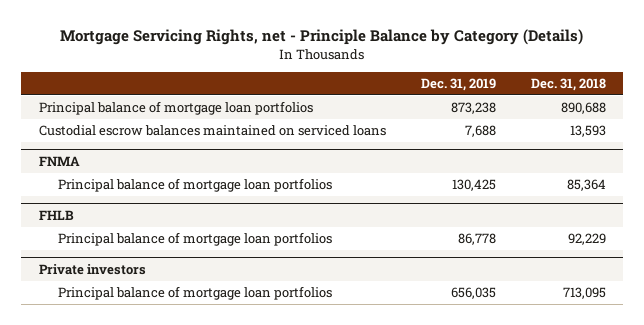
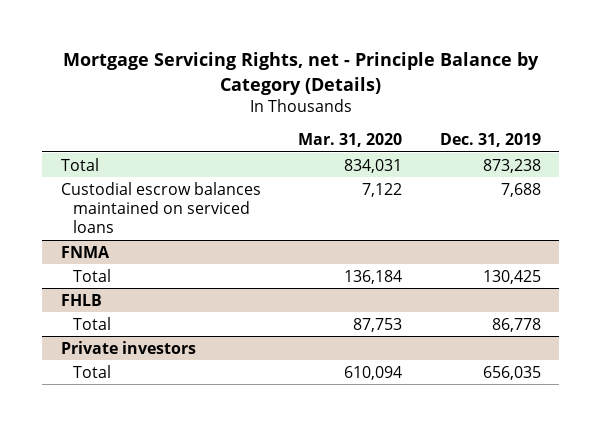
[530,77,606,91] Dec. 31, 2018 -> none
none -> [298,133,403,148] Mar. 31, 2020
[38,101,313,116] Principal balance of mortgage loan portfolios -> [60,157,99,171] Total
[58,178,333,193] Principal balance of mortgage loan portfolios -> [73,268,112,282] Total
[58,232,333,247] Principal balance of mortgage loan portfolios -> [73,316,112,330] Total
[58,286,333,301] Principal balance of mortgage loan portfolios -> [73,364,112,378] Total

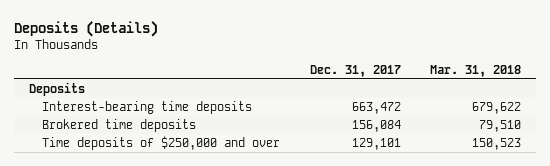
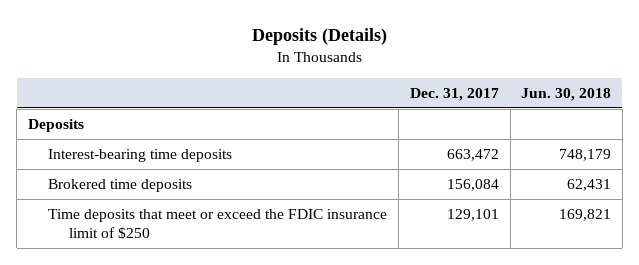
[430,65,522,78] Mar. 31, 2018 -> none
none -> [521,88,612,102] Jun. 30, 2018
[41,136,280,151] Time deposits of $250,000 and over -> [48,209,388,239] Time deposits that meet or exceed the FDIC insurance limit of $250

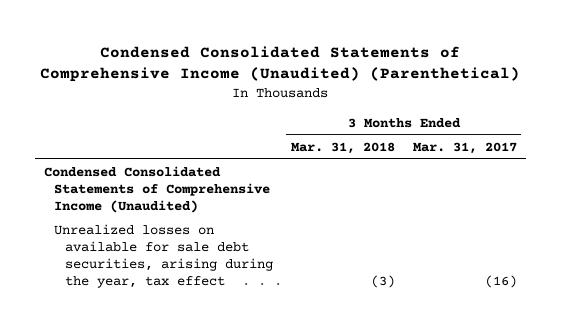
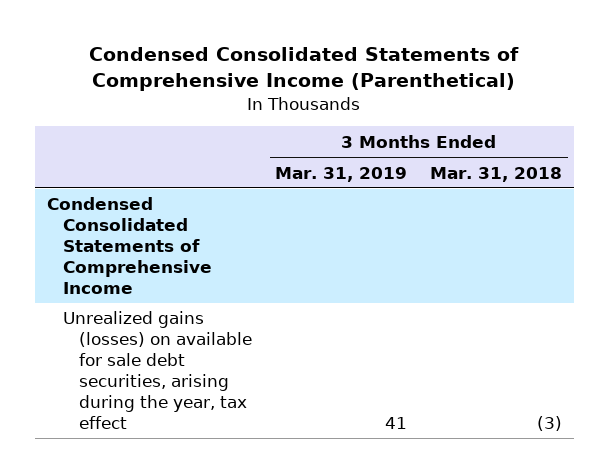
[40,45,521,83] Condensed Consolidated Statements of Comprehensive Income (Unaudited) (Parenthetical) -> [89,47,520,92] Condensed Consolidated Statements of Comprehensive Income (Parenthetical)
[412,141,517,154] Mar. 31, 2017 -> none
none -> [275,166,408,182] Mar. 31, 2019
[43,166,271,213] Condensed Consolidated Statements of Comprehensive Income (Unaudited) -> [46,197,213,295] Condensed Consolidated Statements of Comprehensive Income
[54,224,273,288] Unrealized losses on available for sale debt securities, arising during the year, tax effect -> [63,311,253,430] Unrealized gains (losses) on available for sale debt securities, arising during the year, tax effect

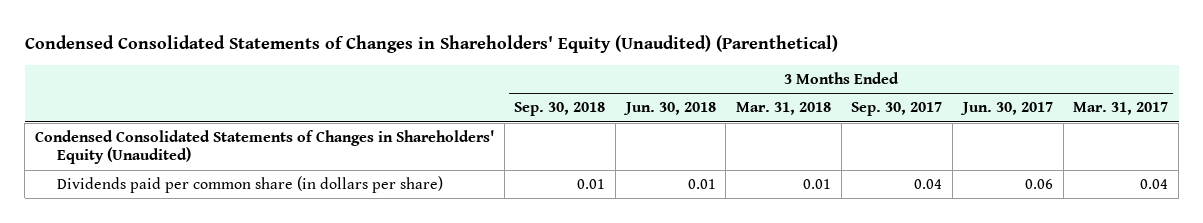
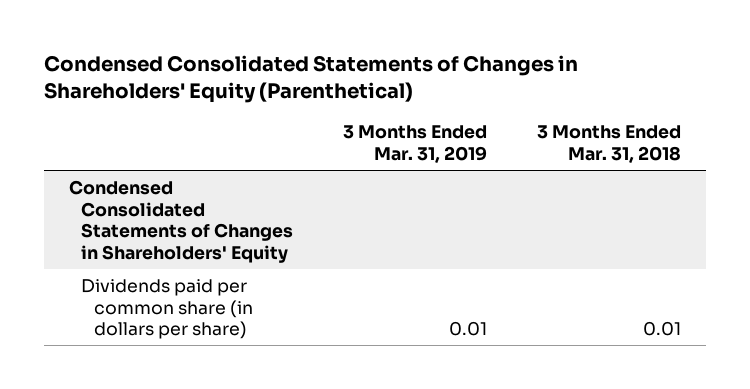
[24,35,838,54] Condensed Consolidated Statements of Changes in Shareholders' Equity (Unaudited) (Parenthetical) -> [44,55,579,104] Condensed Consolidated Statements of Changes in Shareholders' Equity (Parenthetical)
[514,102,606,117] Sep. 30, 2018 -> none
[622,102,716,116] Jun. 30, 2018 -> none
[851,102,943,117] Sep. 30, 2017 -> none
[959,102,1053,116] Jun. 30, 2017 -> none
[1073,102,1169,116] Mar. 31, 2017 -> none
none -> [343,125,488,164] 3 Months Ended Mar. 31, 2019
[34,130,494,165] Condensed Consolidated Statements of Changes in Shareholders' Equity (Unaudited) -> [69,179,294,264] Condensed Consolidated Statements of Changes in Shareholders' Equity

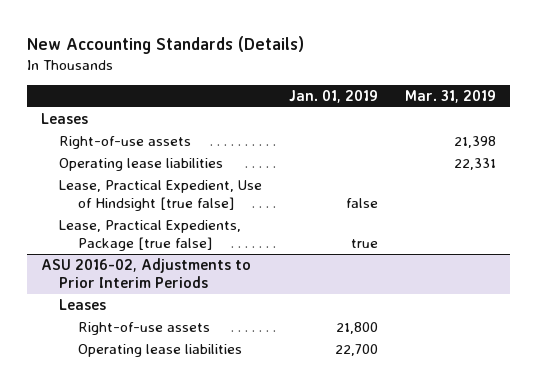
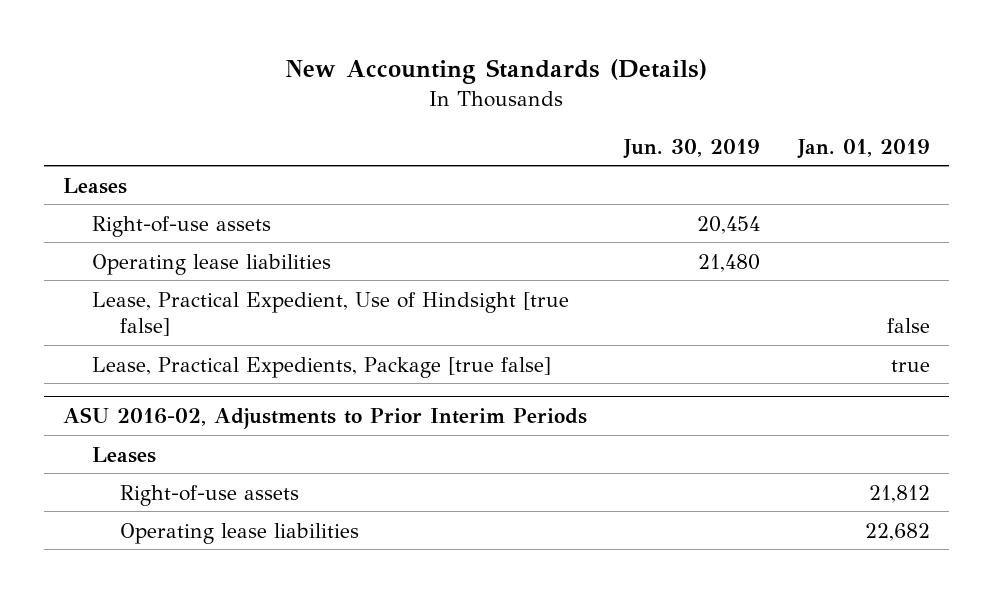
[405,89,497,103] Mar. 31, 2019 -> none
none -> [623,138,761,159] Jun. 30, 2019
[336,322,379,335] 21,800 -> [868,484,930,503] 21,812
[335,344,379,357] 22,700 -> [864,522,930,541] 22,682

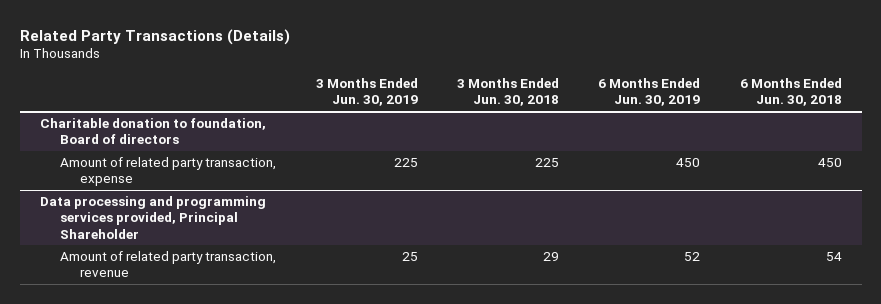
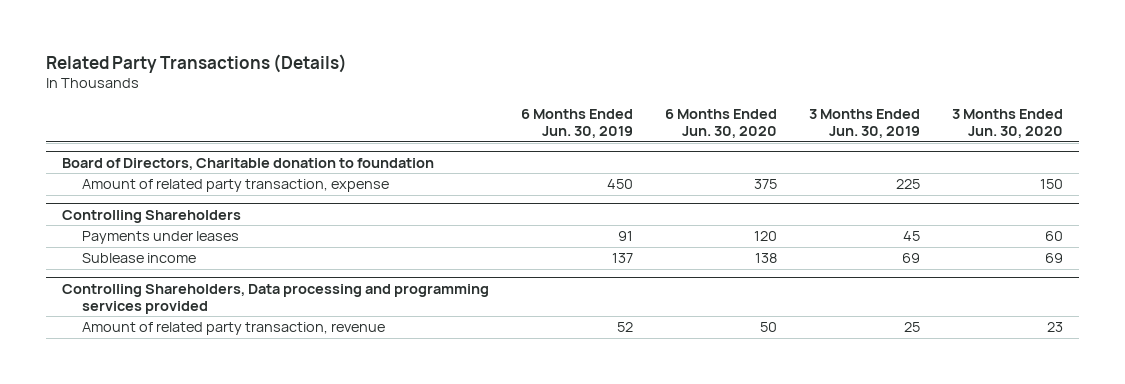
[456,78,559,107] 3 Months Ended Jun. 30, 2018 -> none
[739,78,842,107] 6 Months Ended Jun. 30, 2018 -> none
none -> [664,109,777,139] 6 Months Ended Jun. 30, 2020
none -> [952,109,1064,139] 3 Months Ended Jun. 30, 2020
[39,118,266,145] Charitable donation to foundation, Board of directors -> [61,157,434,170] Board of Directors, Charitable donation to foundation
none -> [61,209,241,223] Controlling Shareholders
none -> [81,231,239,245] Payments under leases
none -> [81,253,196,264] Sublease income
[39,196,266,239] Data processing and programming services provided, Principal Shareholder -> [61,283,489,314] Controlling Shareholders, Data processing and programming services provided

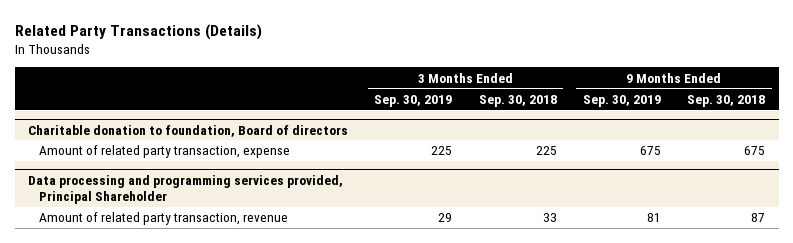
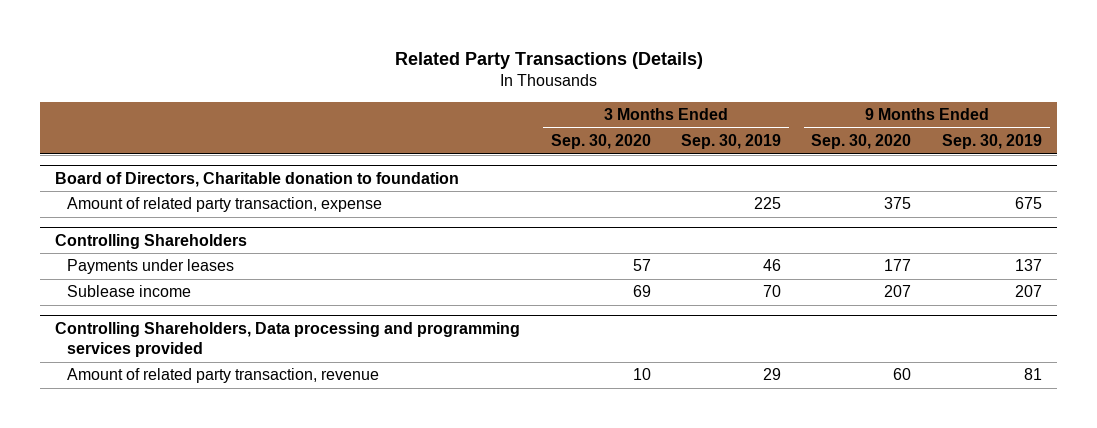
[478,94,557,107] Sep. 30, 2018 -> none
[687,94,766,107] Sep. 30, 2018 -> none
none -> [550,134,651,150] Sep. 30, 2020
none -> [811,134,912,150] Sep. 30, 2020
[28,124,349,137] Charitable donation to foundation, Board of directors -> [55,171,460,187] Board of Directors, Charitable donation to foundation
none -> [55,233,248,249] Controlling Shareholders
none -> [66,259,234,275] Payments under leases
none -> [66,285,191,298] Sublease income
[28,174,344,205] Data processing and programming services provided, Principal Shareholder -> [55,321,521,358] Controlling Shareholders, Data processing and programming services provided

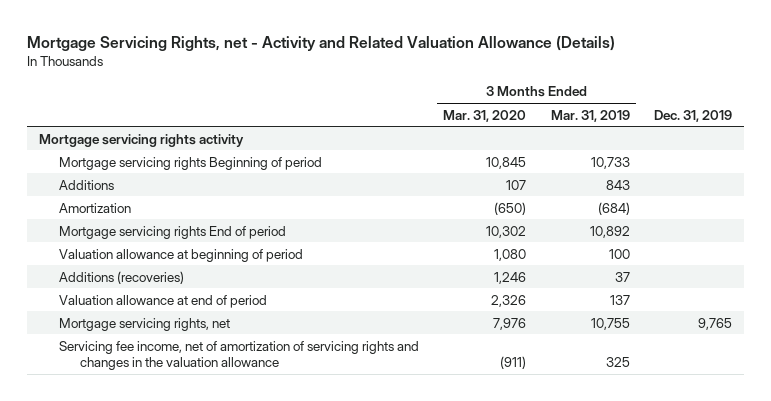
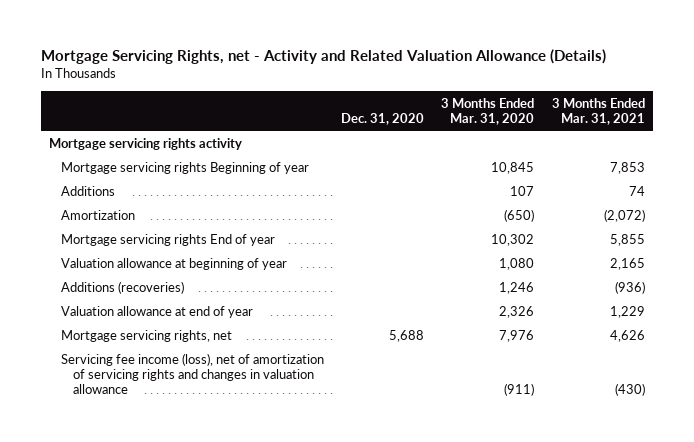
[550,109,630,122] Mar. 31, 2019 -> none
[653,109,732,122] Dec. 31, 2019 -> none
none -> [341,112,425,125] Dec. 31, 2020
none -> [551,97,645,125] 3 Months Ended Mar. 31, 2021
[59,156,323,170] Mortgage servicing rights Beginning of period -> [61,161,310,174] Mortgage servicing rights Beginning of year
[59,225,287,239] Mortgage servicing rights End of period -> [61,233,276,246] Mortgage servicing rights End of year
[59,248,304,262] Valuation allowance at beginning of period -> [61,257,288,270] Valuation allowance at beginning of year
[59,294,268,308] Valuation allowance at end of period -> [61,305,254,318] Valuation allowance at end of year
[59,340,420,371] Servicing fee income, net of amortization of servicing rights and changes in the valuation allowance -> [61,352,325,394] Servicing fee income (loss), net of amortization of servicing rights and changes in valuation allowance

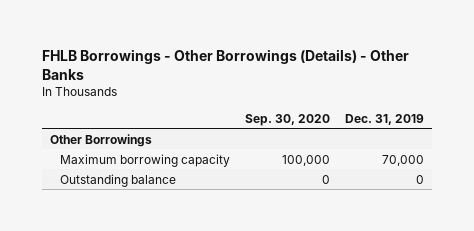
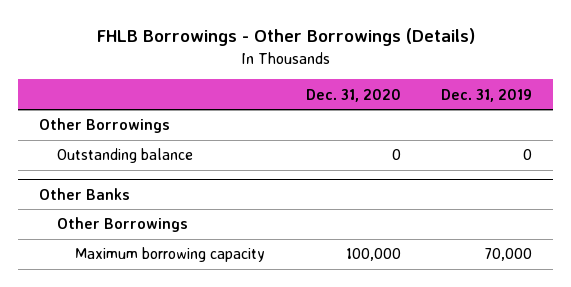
[42,48,410,80] FHLB Borrowings - Other Borrowings (Details) - Other Banks -> [96,28,475,47] FHLB Borrowings - Other Borrowings (Details)
[244,113,330,126] Sep. 30, 2020 -> none
none -> [305,88,401,102] Dec. 31, 2020
[59,153,230,167] Maximum borrowing capacity -> none
none -> [38,187,130,200] Other Banks
none -> [56,217,188,233] Other Borrowings
none -> [74,247,265,263] Maximum borrowing capacity

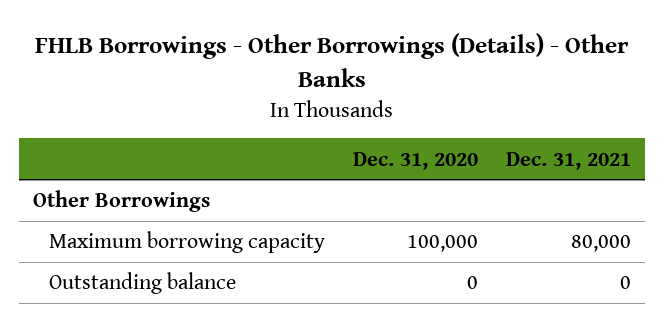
[96,28,475,47] FHLB Borrowings - Other Borrowings (Details) -> [34,32,629,87] FHLB Borrowings - Other Borrowings (Details) - Other Banks
[441,88,533,102] Dec. 31, 2019 -> none
none -> [505,151,631,170] Dec. 31, 2021
[38,187,130,200] Other Banks -> none
[56,217,188,233] Other Borrowings -> none
[56,148,193,164] Outstanding balance -> [49,272,237,295] Outstanding balance

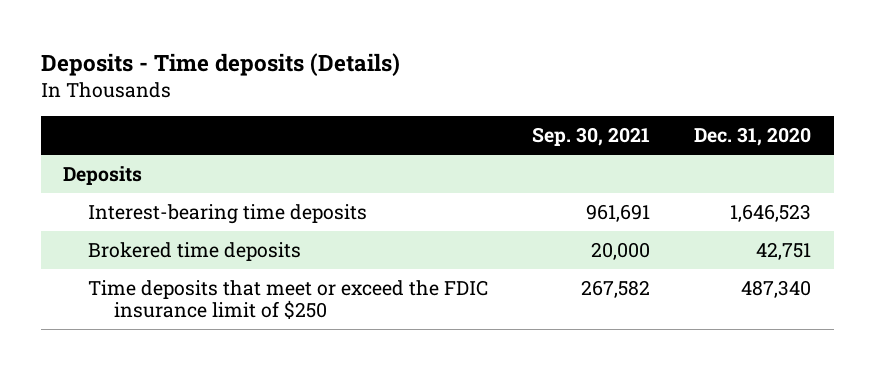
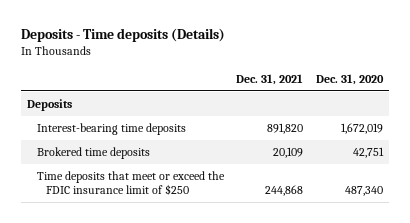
[532,127,651,147] Sep. 30, 2021 -> none
none -> [236,74,304,86] Dec. 31, 2021
[730,203,812,222] 1,646,523 -> [341,122,384,134] 1,672,019

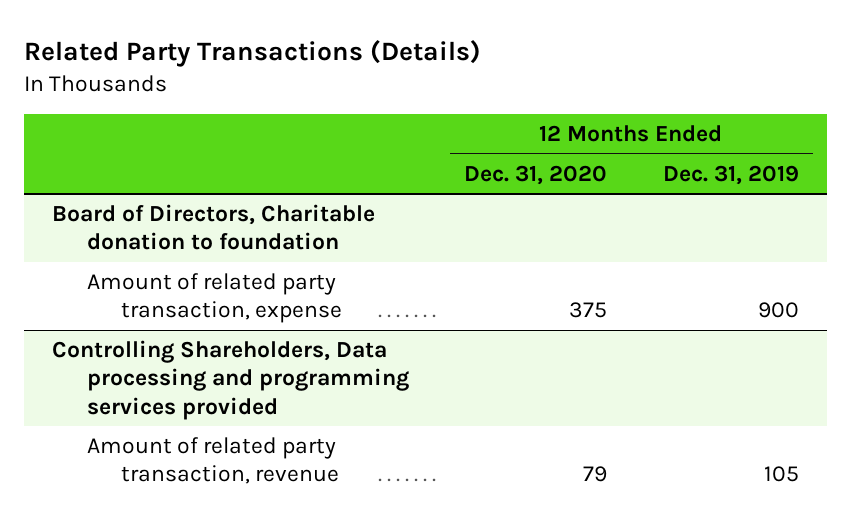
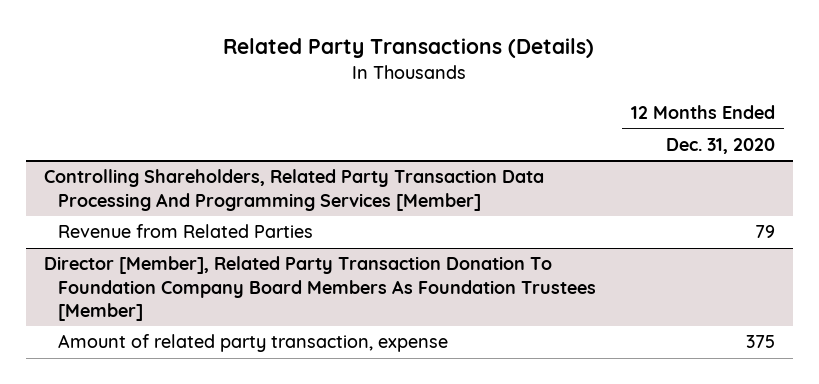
[662,164,799,185] Dec. 31, 2019 -> none
[51,203,375,251] Board of Directors, Charitable donation to foundation -> none
none -> [43,169,544,211] Controlling Shareholders, Related Party Transaction Data Processing And Programming Services [Member]
none -> [58,224,314,239] Revenue from Related Parties
none -> [43,256,597,321] Director [Member], Related Party Transaction Donation To Foundation Company Board Members As Foundation Trustees [Member]
[51,339,409,420] Controlling Shareholders, Data processing and programming services provided -> none
[86,436,340,485] Amount of related party transaction, revenue -> none

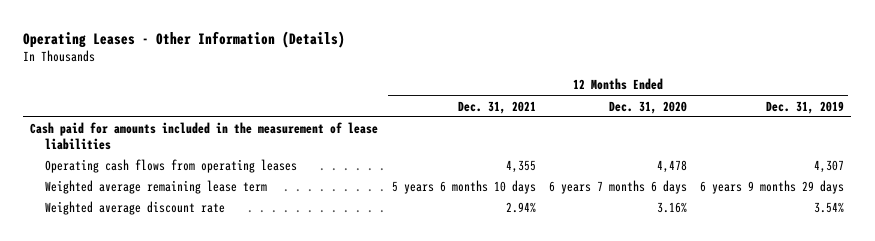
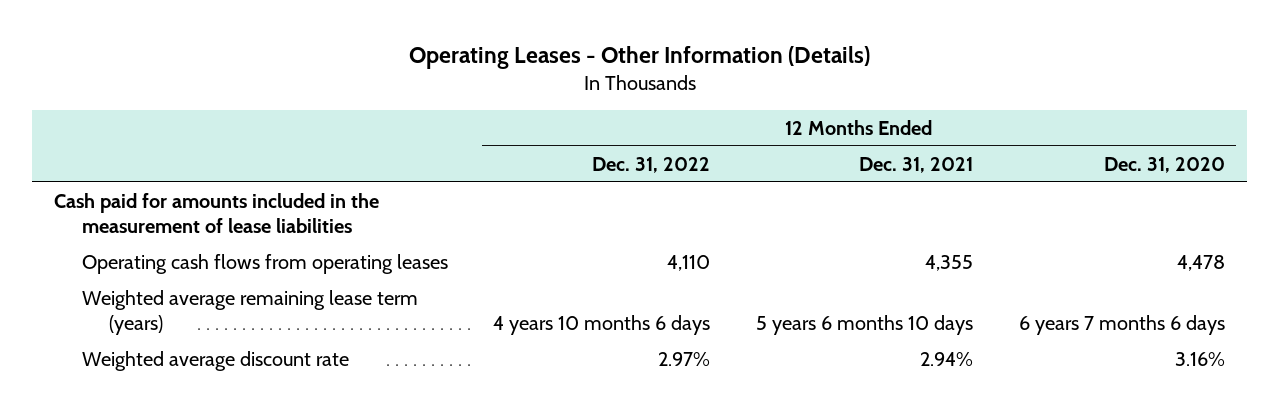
[766,100,845,114] Dec. 31, 2019 -> none
none -> [592,156,711,173] Dec. 31, 2022
[44,180,267,195] Weighted average remaining lease term -> [81,290,418,335] Weighted average remaining lease term (years)

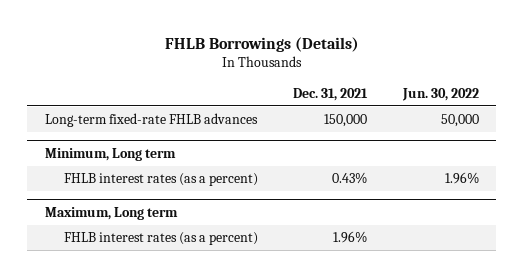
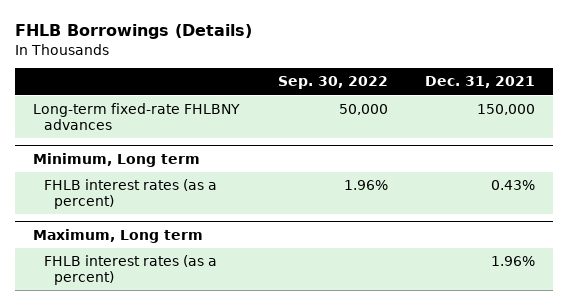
[401,88,479,102] Jun. 30, 2022 -> none
none -> [277,76,388,90] Sep. 30, 2022
[44,113,258,128] Long-term fixed-rate FHLB advances -> [33,103,241,131] Long-term fixed-rate FHLBNY advances

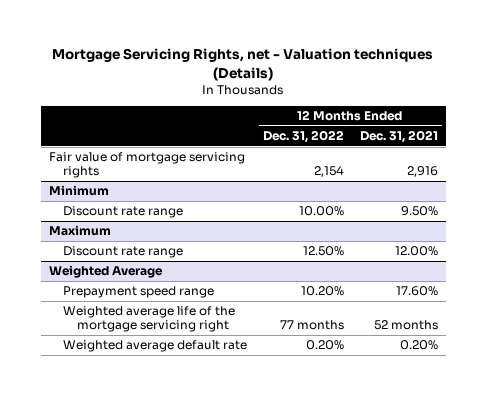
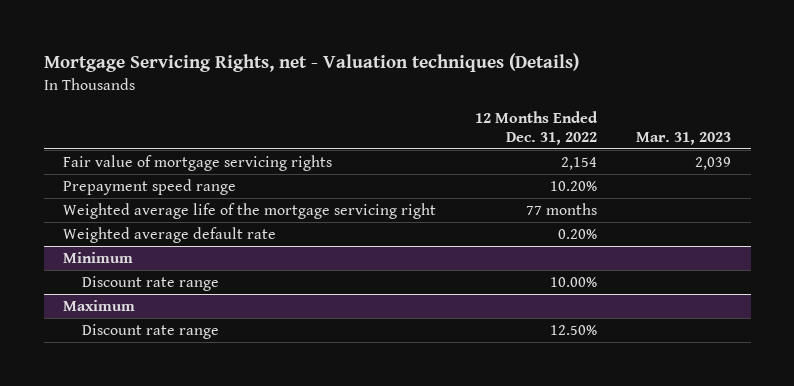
[359,130,438,144] Dec. 31, 2021 -> none
none -> [636,131,732,145] Mar. 31, 2023
none -> [63,179,237,196] Prepayment speed range
none -> [63,203,437,220] Weighted average life of the mortgage servicing right
none -> [63,227,277,244] Weighted average default rate
[48,265,163,279] Weighted Average -> none
[62,286,214,299] Prepayment speed range -> none
[62,306,235,333] Weighted average life of the mortgage servicing right -> none
[62,340,247,353] Weighted average default rate -> none

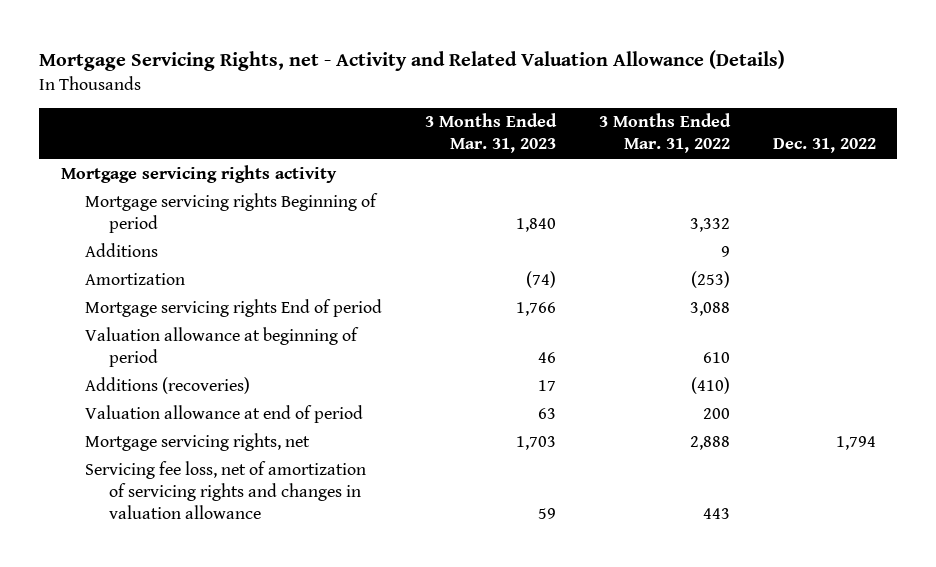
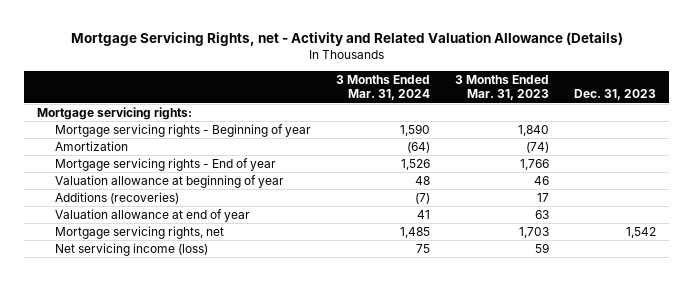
[598,113,731,154] 3 Months Ended Mar. 31, 2022 -> none
[772,138,876,154] Dec. 31, 2022 -> none
none -> [336,75,431,101] 3 Months Ended Mar. 31, 2024
none -> [574,89,657,101] Dec. 31, 2023
[84,242,158,257] Additions -> none
[60,164,337,183] Mortgage servicing rights activity -> [36,107,192,121] Mortgage servicing rights:
[84,192,378,233] Mortgage servicing rights Beginning of period -> [55,124,312,138] Mortgage servicing rights - Beginning of year
[84,298,382,317] Mortgage servicing rights End of period -> [55,158,277,172] Mortgage servicing rights - End of year
[84,326,359,367] Valuation allowance at beginning of period -> [55,175,285,189] Valuation allowance at beginning of year
[84,404,363,423] Valuation allowance at end of period -> [55,209,251,223] Valuation allowance at end of year
[84,460,366,519] Servicing fee loss, net of amortization of servicing rights and changes in valuation allowance -> [55,243,209,257] Net servicing income (loss)

